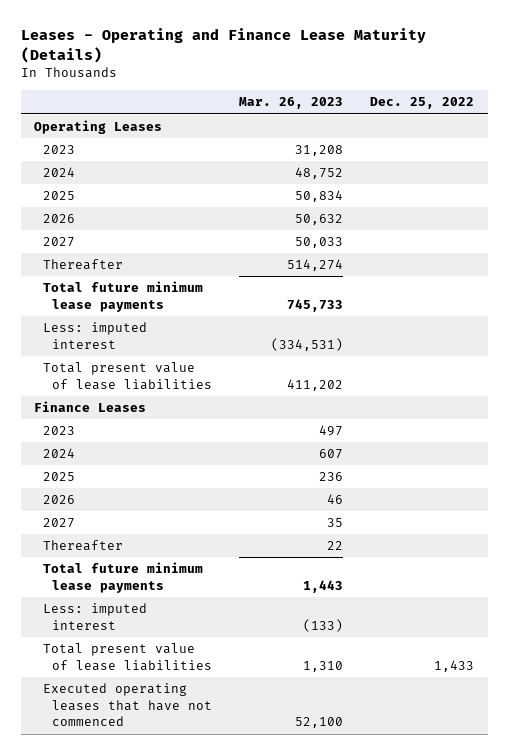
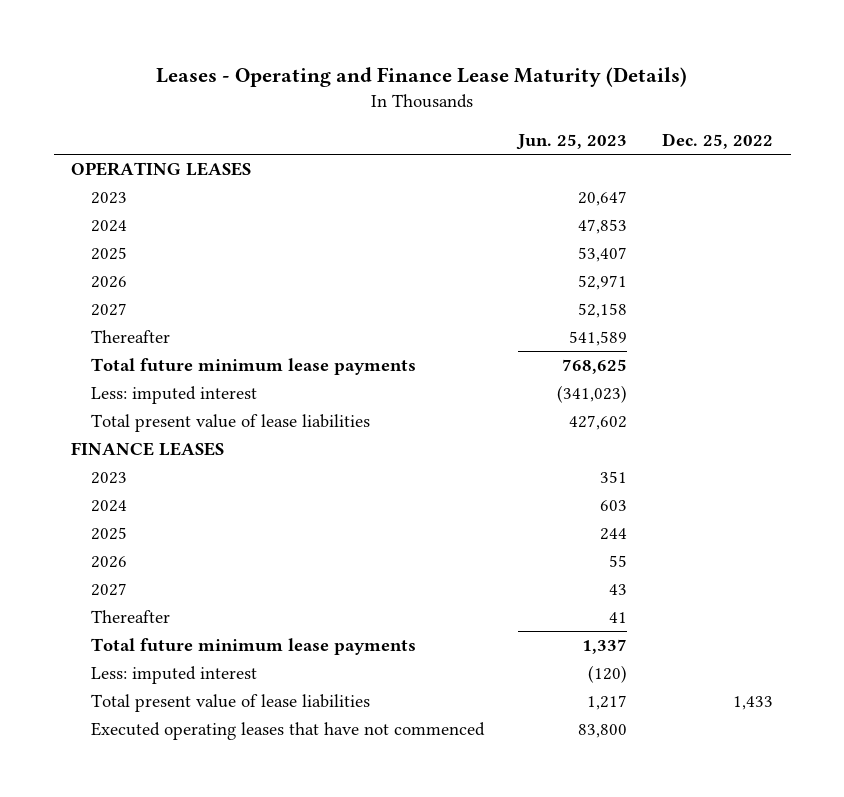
[239,97,344,110] Mar. 26, 2023 -> none
none -> [516,133,628,150] Jun. 25, 2023
[34,120,163,135] Operating Leases -> [71,162,252,177] OPERATING LEASES
[34,401,147,413] Finance Leases -> [71,442,225,457] FINANCE LEASES

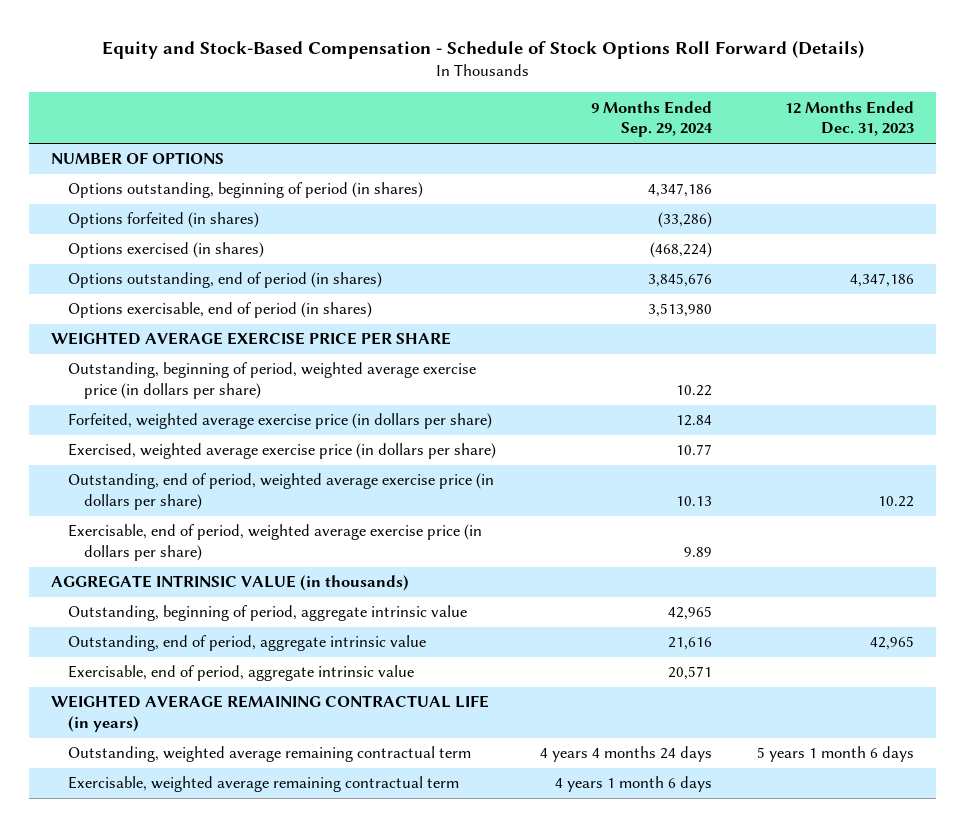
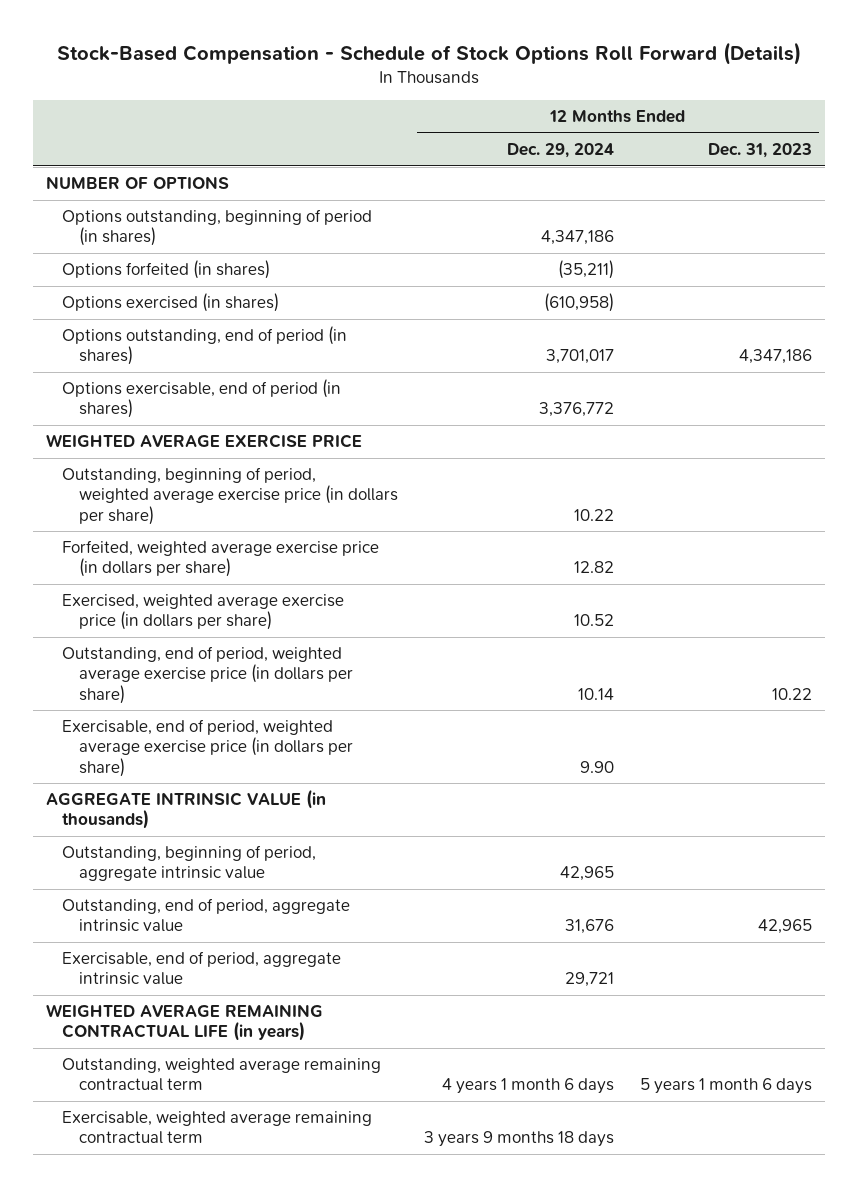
[101,40,864,60] Equity and Stock-Based Compensation - Schedule of Stock Options Roll Forward (Details) -> [57,41,802,65] Stock-Based Compensation - Schedule of Stock Options Roll Forward (Details)
[591,100,714,138] 9 Months Ended Sep. 29, 2024 -> none
none -> [506,143,614,159] Dec. 29, 2024
[51,332,452,346] WEIGHTED AVERAGE EXERCISE PRICE PER SHARE -> [45,434,362,449] WEIGHTED AVERAGE EXERCISE PRICE

